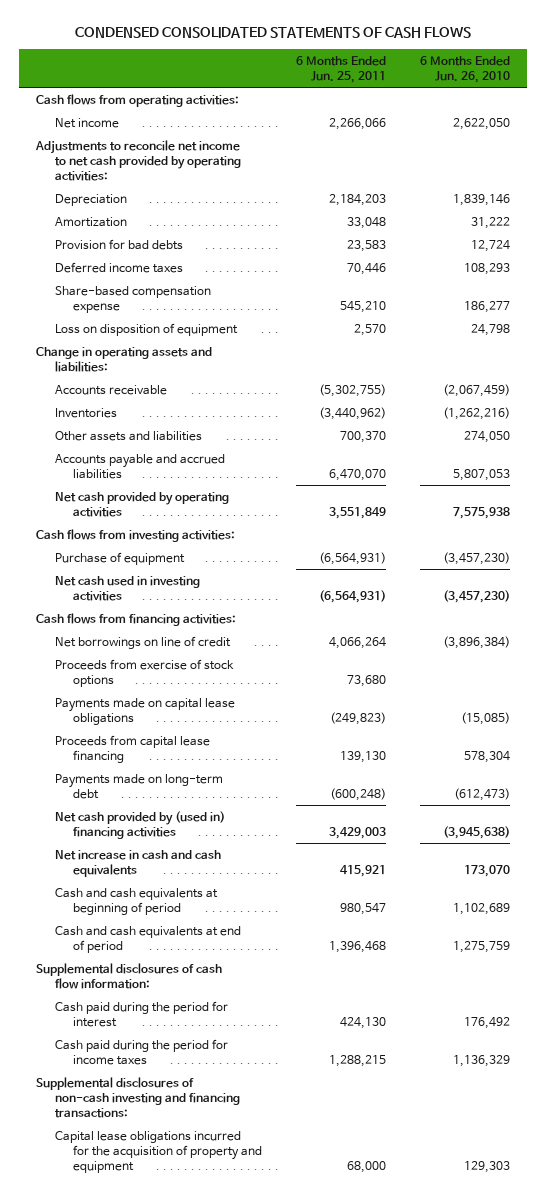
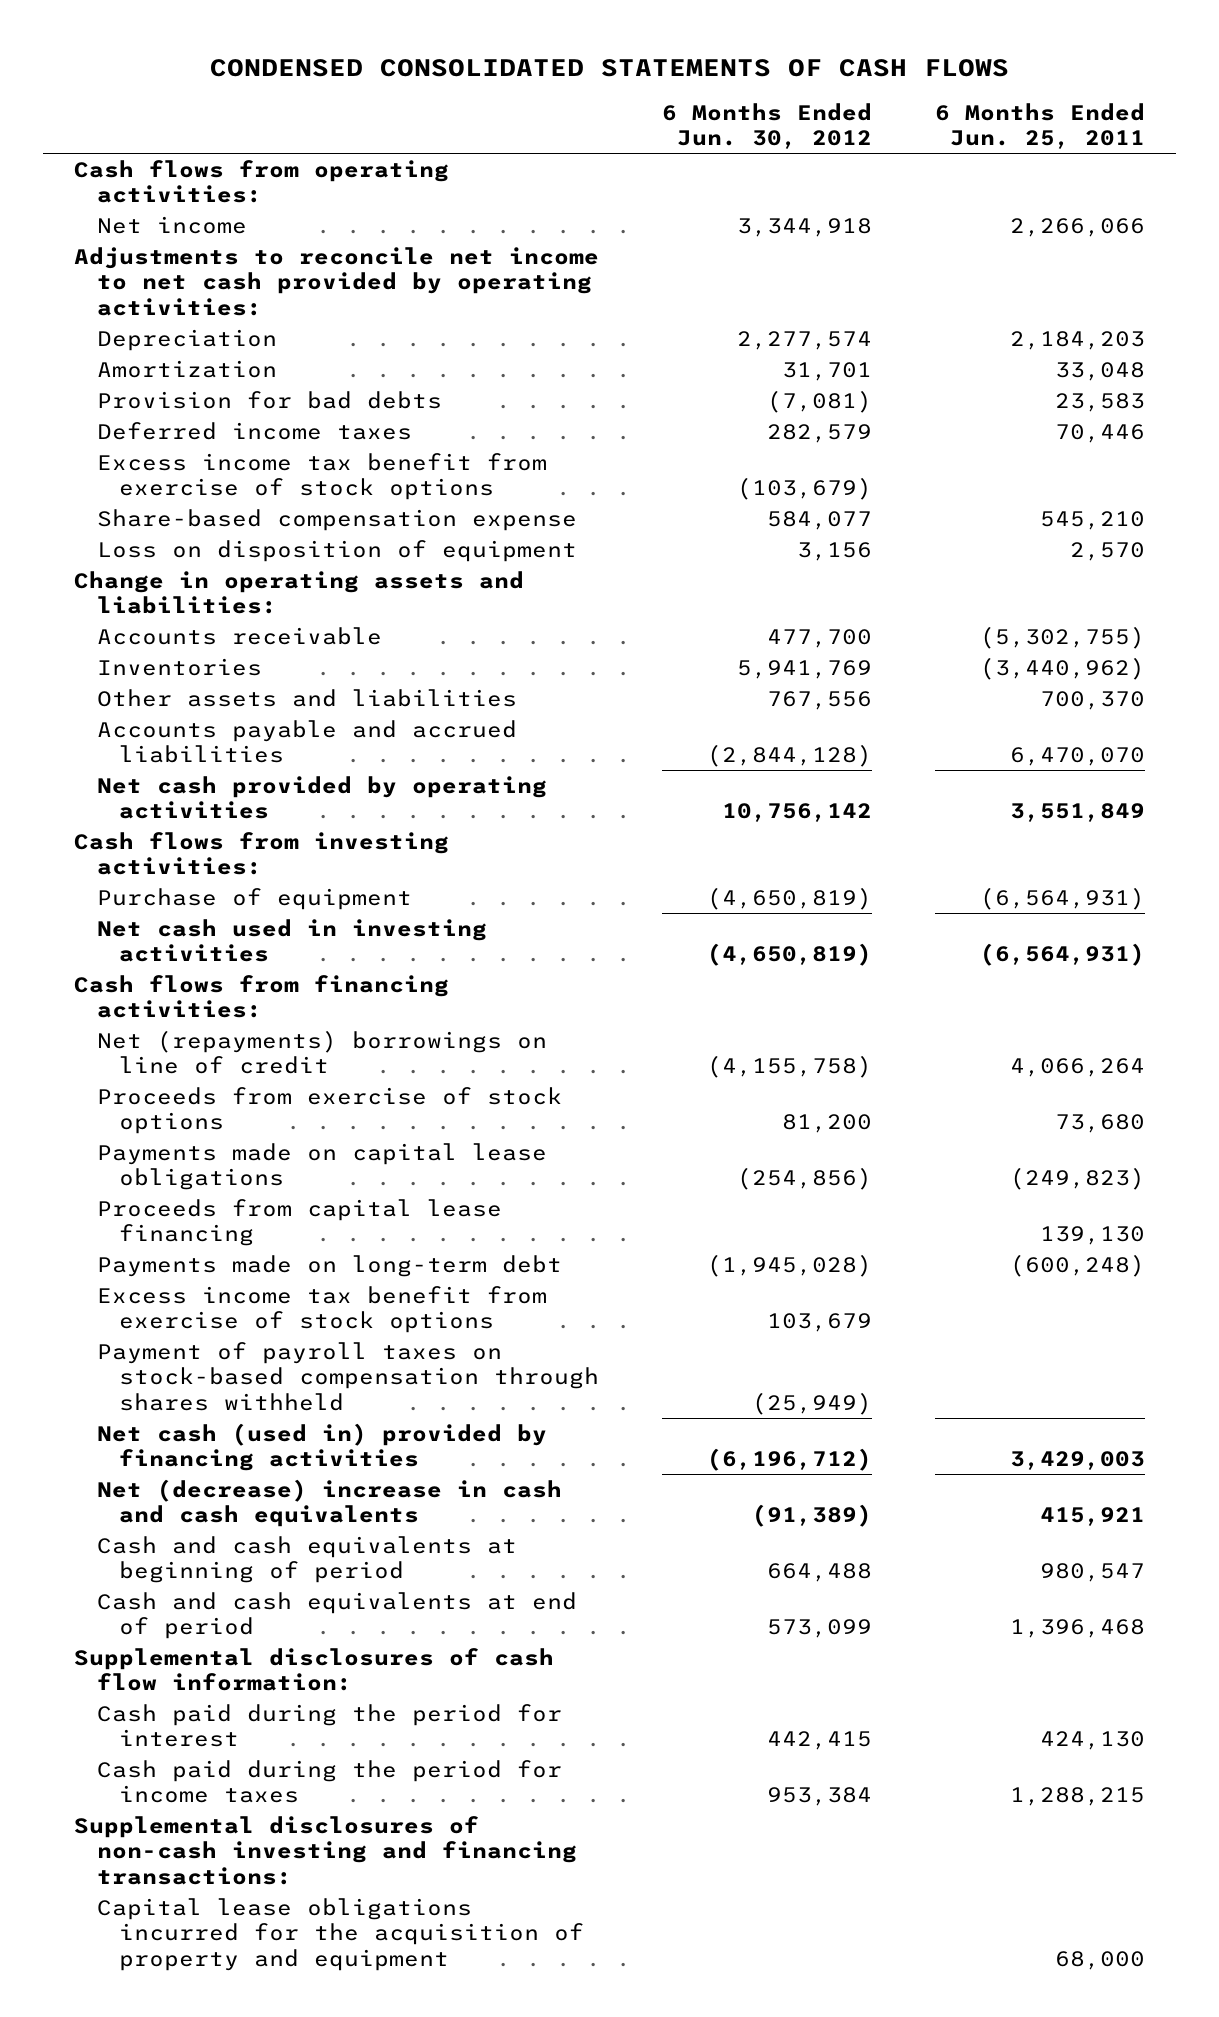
[419,55,510,83] 6 Months Ended Jun. 26, 2010 -> none
none -> [662,102,873,150] 6 Months Ended Jun. 30, 2012
none -> [96,452,547,501] Excess income tax benefit from exercise of stock options
[54,635,231,649] Net borrowings on line of credit -> [96,1029,547,1075] Net (repayments) borrowings on line of credit
none -> [96,1285,547,1334] Excess income tax benefit from exercise of stock options
none -> [96,1341,600,1411] Payment of payroll taxes on stock-based compensation through shares withheld
[54,810,225,839] Net cash provided by (used in) financing activities -> [96,1422,547,1472] Net cash (used in) provided by financing activities
[54,849,221,877] Net increase in cash and cash equivalents -> [96,1478,562,1528] Net (decrease) increase in cash and cash equivalents

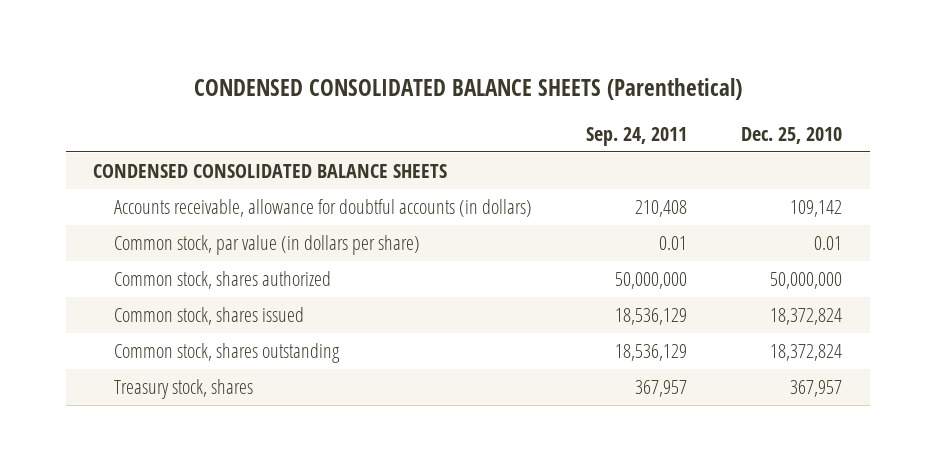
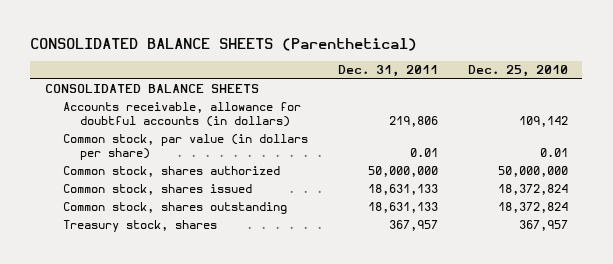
[193,78,742,101] CONDENSED CONSOLIDATED BALANCE SHEETS (Parenthetical) -> [30,37,418,51] CONSOLIDATED BALANCE SHEETS (Parenthetical)
[586,126,688,146] Sep. 24, 2011 -> none
none -> [337,65,438,78] Dec. 31, 2011
[92,164,447,179] CONDENSED CONSOLIDATED BALANCE SHEETS -> [45,84,260,94] CONSOLIDATED BALANCE SHEETS

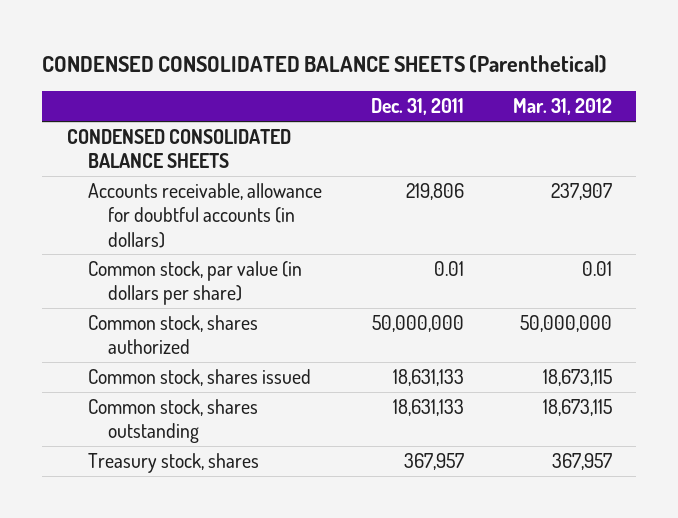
[30,37,418,51] CONSOLIDATED BALANCE SHEETS (Parenthetical) -> [42,55,608,74] CONDENSED CONSOLIDATED BALANCE SHEETS (Parenthetical)
[467,65,568,78] Dec. 25, 2010 -> none
none -> [512,98,612,116] Mar. 31, 2012
[45,84,260,94] CONSOLIDATED BALANCE SHEETS -> [66,128,291,169] CONDENSED CONSOLIDATED BALANCE SHEETS

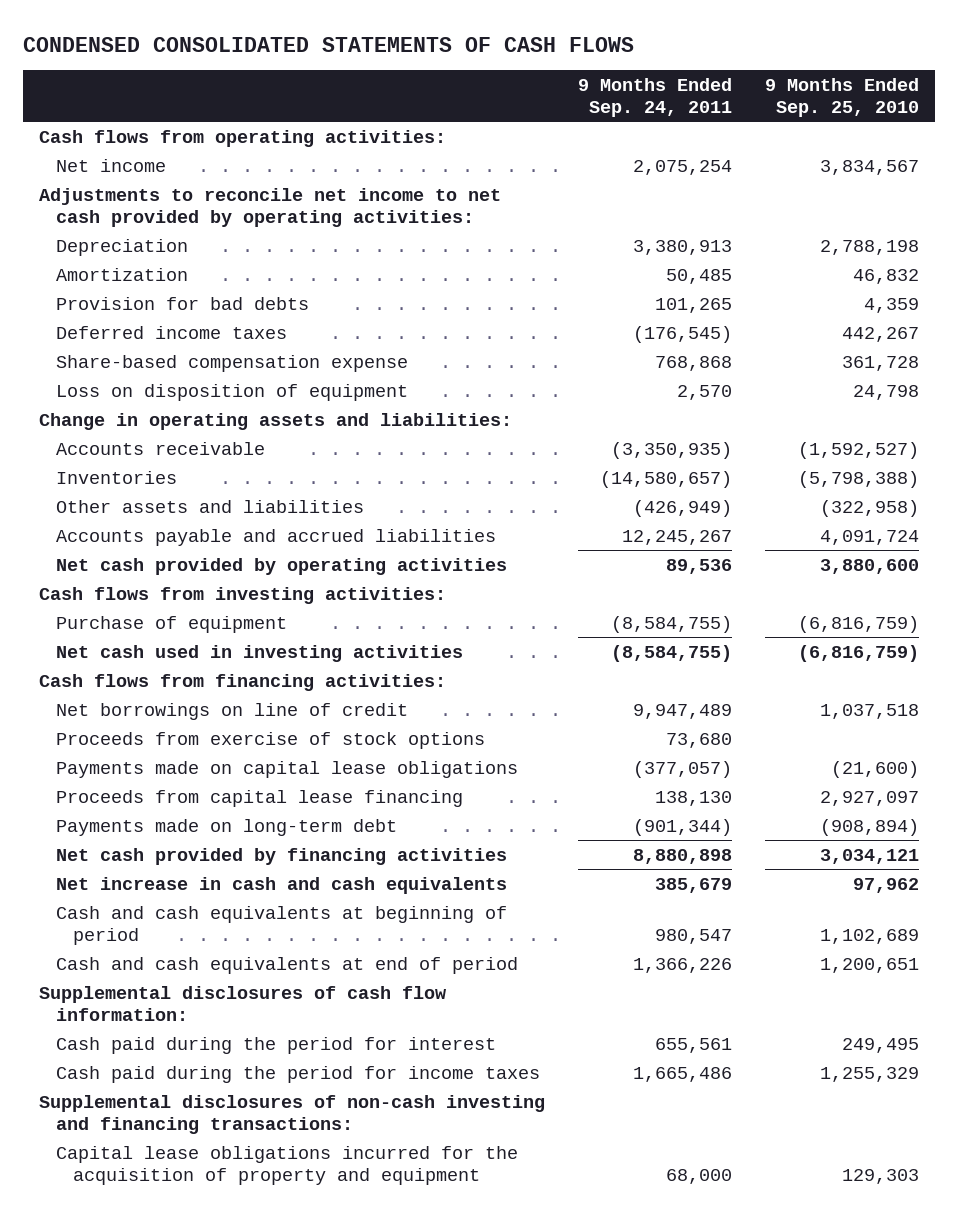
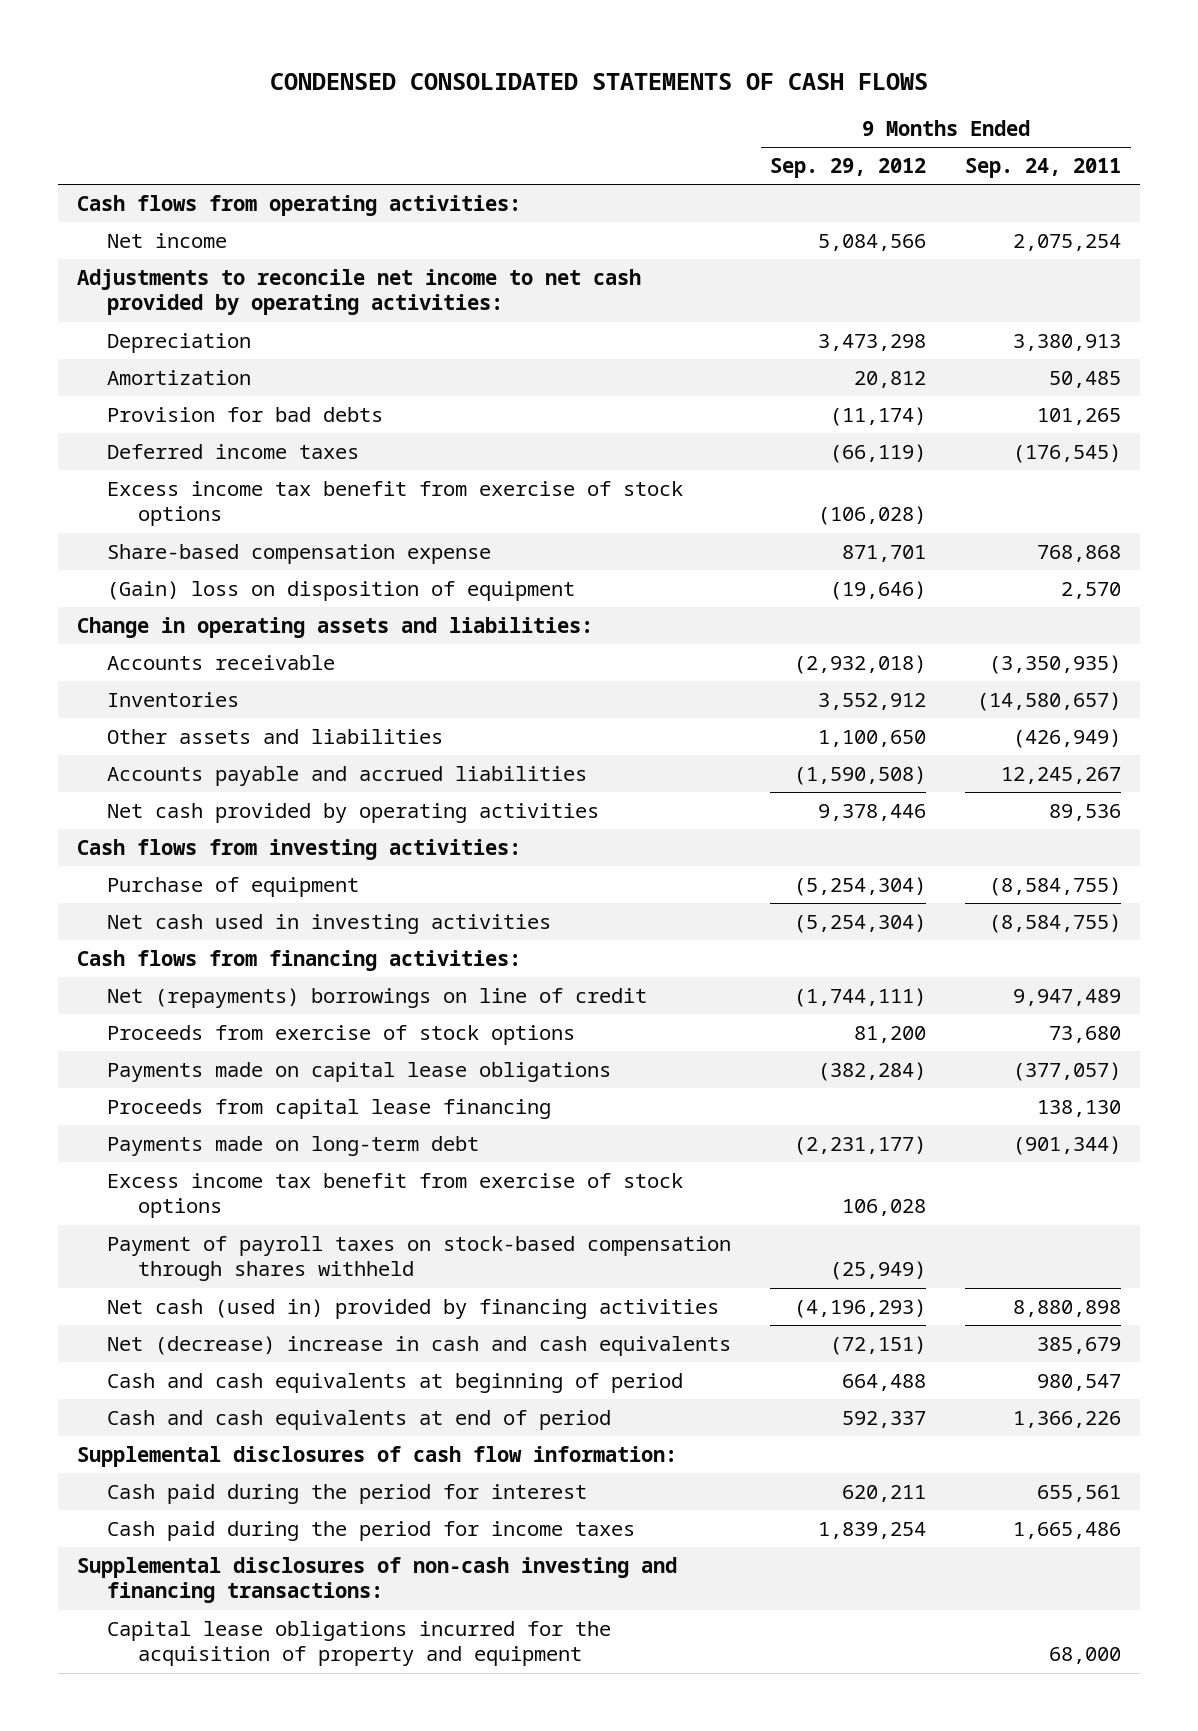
[764,77,919,117] 9 Months Ended Sep. 25, 2010 -> none
none -> [770,158,927,179] Sep. 29, 2012
none -> [107,480,684,527] Excess income tax benefit from exercise of stock options
[56,383,409,401] Loss on disposition of equipment -> [107,580,576,601] (Gain) loss on disposition of equipment
[56,702,409,720] Net borrowings on line of credit -> [107,987,648,1008] Net (repayments) borrowings on line of credit
none -> [107,1172,684,1219] Excess income tax benefit from exercise of stock options
none -> [107,1235,732,1282] Payment of payroll taxes on stock-based compensation through shares withheld
[56,847,508,865] Net cash provided by financing activities -> [107,1298,720,1319] Net cash (used in) provided by financing activities
[56,876,508,894] Net increase in cash and cash equivalents -> [107,1335,732,1356] Net (decrease) increase in cash and cash equivalents

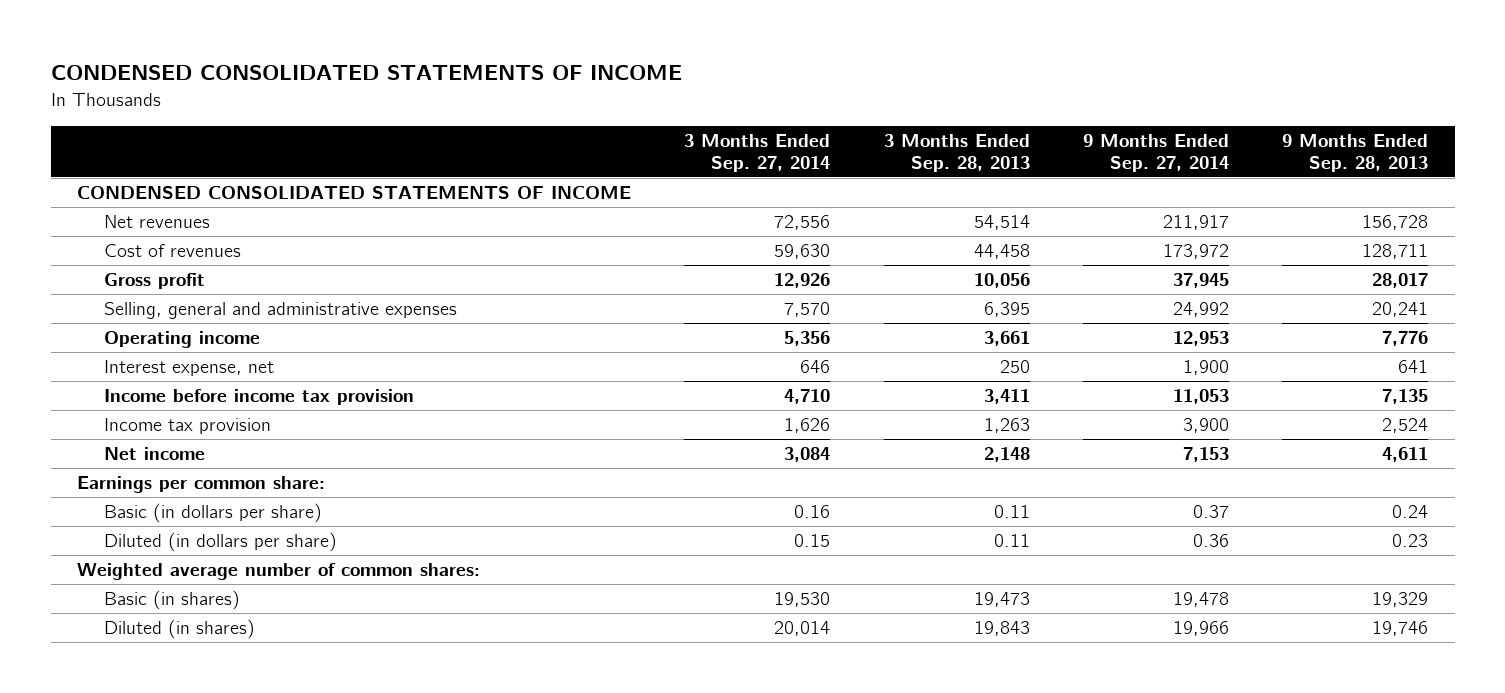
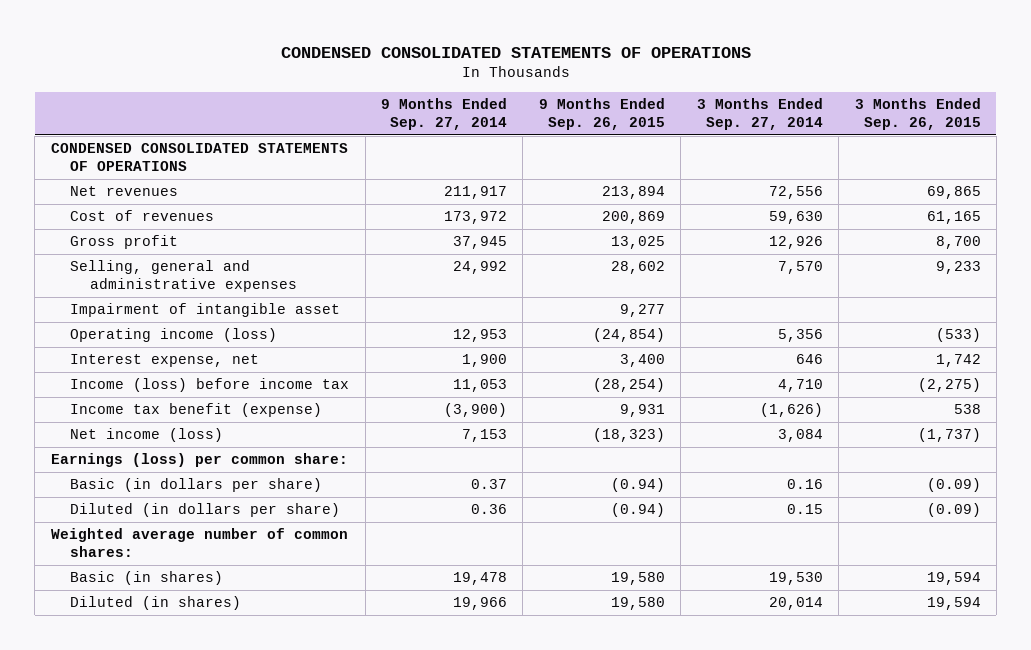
[50,65,682,81] CONDENSED CONSOLIDATED STATEMENTS OF INCOME -> [280,46,751,58] CONDENSED CONSOLIDATED STATEMENTS OF OPERATIONS
[883,133,1030,173] 3 Months Ended Sep. 28, 2013 -> none
[1282,133,1429,173] 9 Months Ended Sep. 28, 2013 -> none
none -> [538,98,665,131] 9 Months Ended Sep. 26, 2015
none -> [854,98,981,131] 3 Months Ended Sep. 26, 2015
[77,186,632,200] CONDENSED CONSOLIDATED STATEMENTS OF INCOME -> [50,143,348,172] CONDENSED CONSOLIDATED STATEMENTS OF OPERATIONS
none -> [70,303,341,318] Impairment of intangible asset
[104,331,261,349] Operating income -> [70,328,278,343] Operating income (loss)
[104,389,415,406] Income before income tax provision -> [70,378,350,393] Income (loss) before income tax
[104,418,272,435] Income tax provision -> [70,403,323,418] Income tax benefit (expense)
[784,418,831,434] 1,626 -> [759,403,823,418] (1,626)
[1182,418,1229,434] 3,900 -> [443,403,507,418] (3,900)
[104,447,206,461] Net income -> [70,428,224,443] Net income (loss)
[77,476,326,494] Earnings per common share: -> [50,453,348,468] Earnings (loss) per common share:

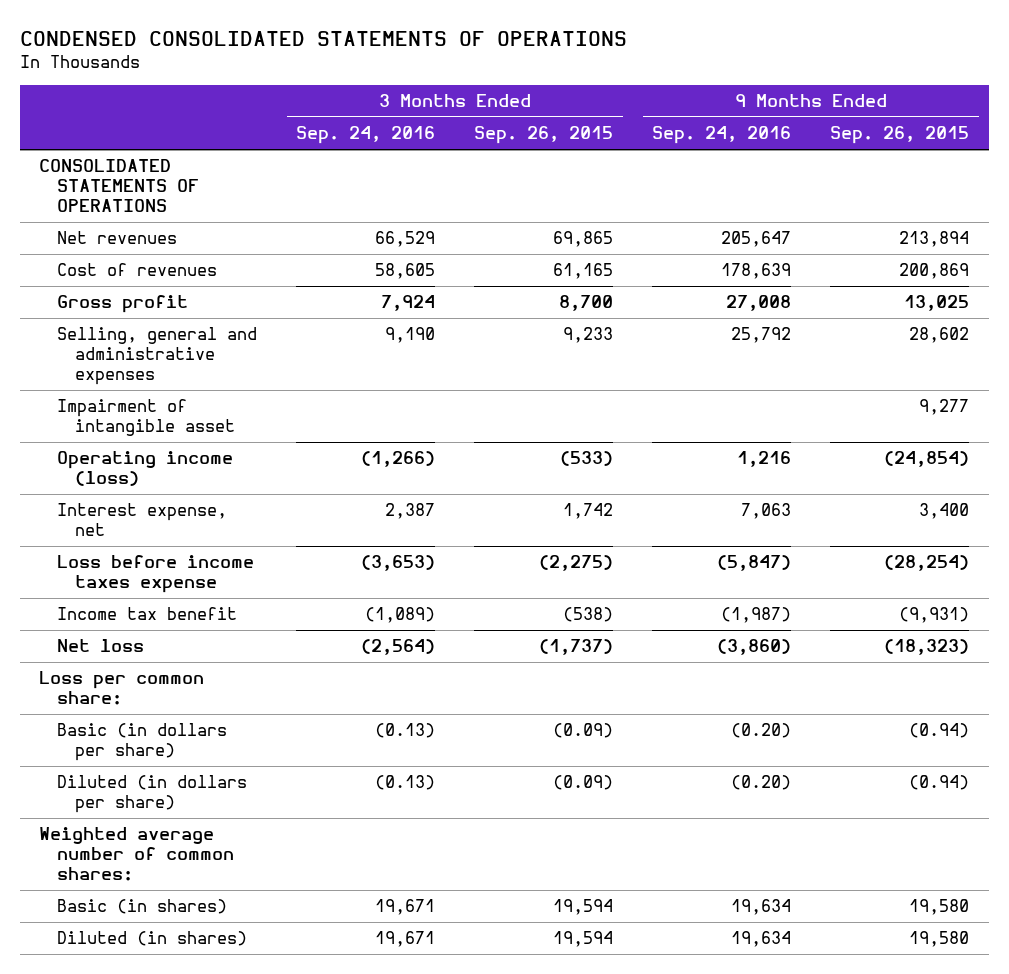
[380,98,507,131] 9 Months Ended Sep. 27, 2014 -> none
[696,98,823,131] 3 Months Ended Sep. 27, 2014 -> none
none -> [296,126,436,145] Sep. 24, 2016
none -> [652,126,792,145] Sep. 24, 2016
[50,143,348,172] CONDENSED CONSOLIDATED STATEMENTS OF OPERATIONS -> [39,159,200,213] CONSOLIDATED STATEMENTS OF OPERATIONS
[70,378,350,393] Income (loss) before income tax -> [57,555,255,594] Loss before income taxes expense
[70,403,323,418] Income tax benefit (expense) -> [57,607,238,621] Income tax benefit
[619,404,665,418] 9,931 -> [899,607,970,624] (9,931)
[953,404,981,415] 538 -> [563,607,614,623] (538)
[70,428,224,443] Net income (loss) -> [57,639,145,653] Net loss
[50,453,348,468] Earnings (loss) per common share: -> [39,671,205,706] Loss per common share:

